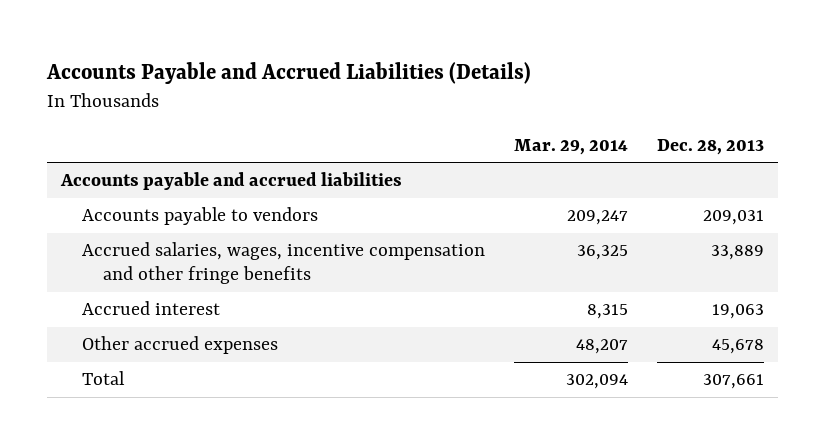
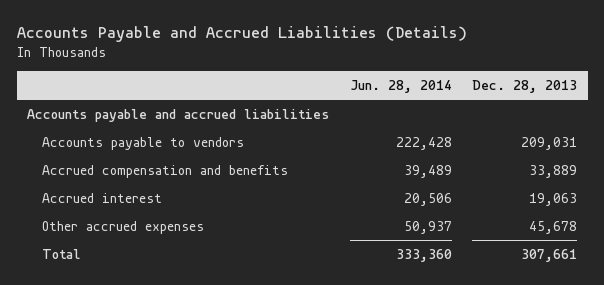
[513,138,628,155] Mar. 29, 2014 -> none
none -> [349,79,452,93] Jun. 28, 2014
[82,242,486,285] Accrued salaries, wages, incentive compensation and other fringe benefits -> [42,164,289,178] Accrued compensation and benefits

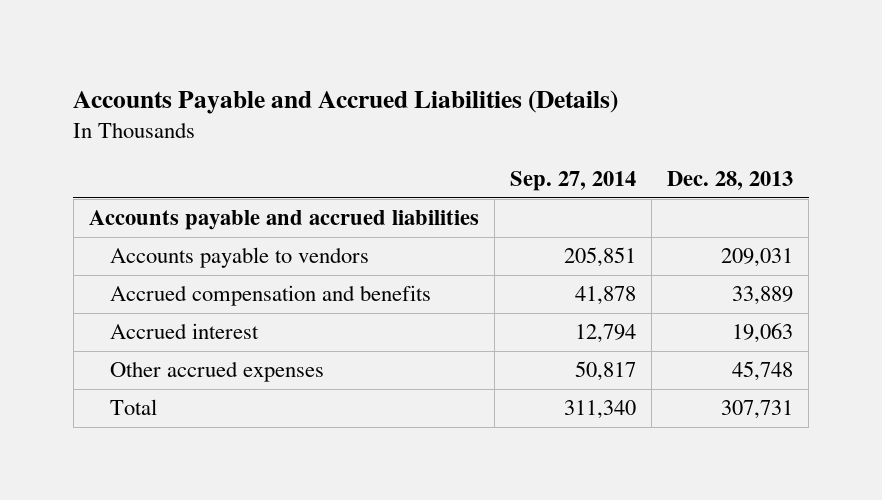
[349,79,452,93] Jun. 28, 2014 -> none
none -> [510,171,637,192] Sep. 27, 2014
[529,220,578,234] 45,678 -> [732,361,794,382] 45,748
[521,248,578,262] 307,661 -> [721,400,794,420] 307,731

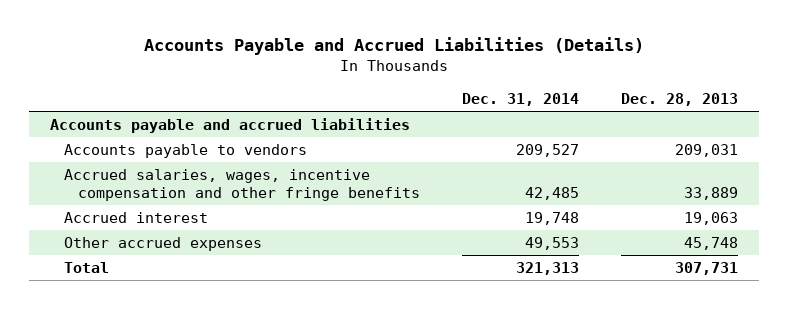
[510,171,637,192] Sep. 27, 2014 -> none
none -> [462,92,580,106] Dec. 31, 2014
[110,285,432,307] Accrued compensation and benefits -> [63,168,421,201] Accrued salaries, wages, incentive compensation and other fringe benefits

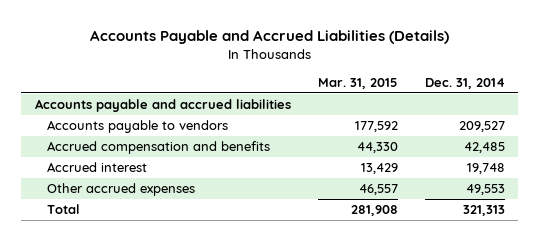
[621,92,739,106] Dec. 28, 2013 -> none
none -> [317,77,398,89] Mar. 31, 2015
[63,168,421,201] Accrued salaries, wages, incentive compensation and other fringe benefits -> [46,140,270,154] Accrued compensation and benefits

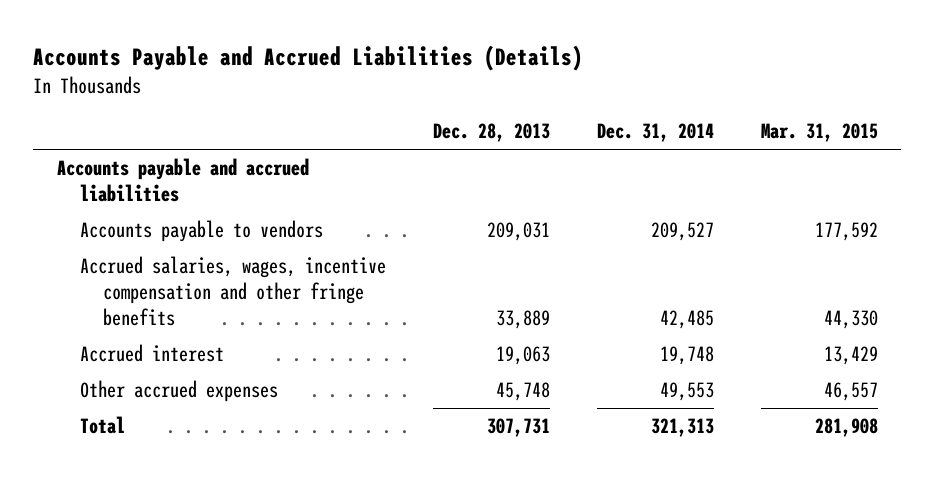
none -> [432,123,550,143] Dec. 28, 2013
[46,140,270,154] Accrued compensation and benefits -> [79,256,386,327] Accrued salaries, wages, incentive compensation and other fringe benefits

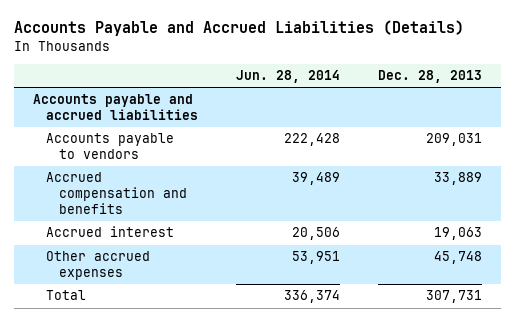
[596,123,714,143] Dec. 31, 2014 -> none
[760,123,878,143] Mar. 31, 2015 -> none
none -> [235,70,340,84] Jun. 28, 2014
[79,256,386,327] Accrued salaries, wages, incentive compensation and other fringe benefits -> [45,172,187,214] Accrued compensation and benefits

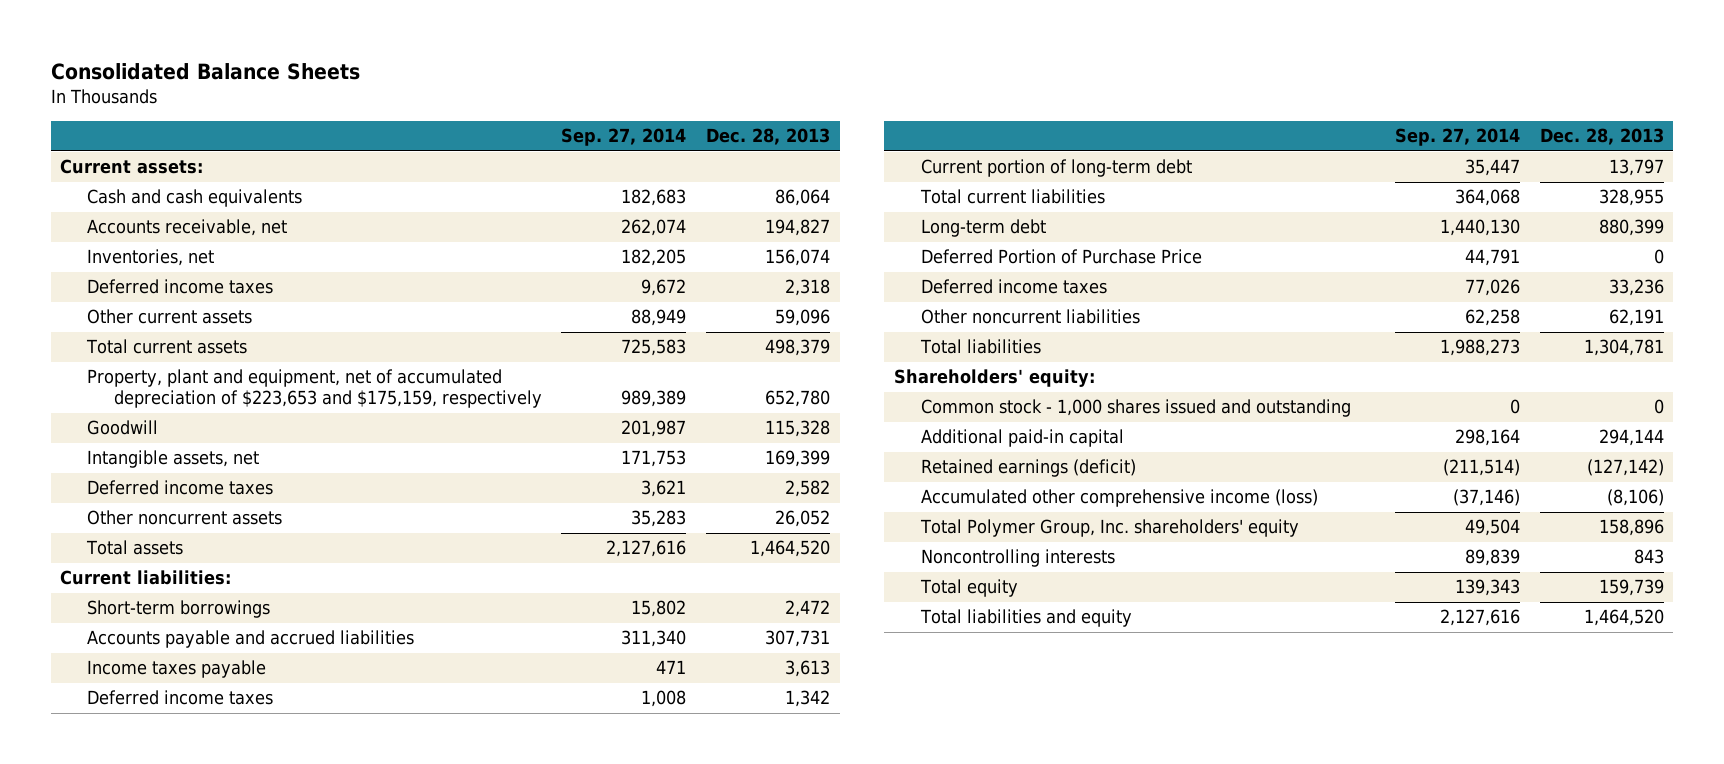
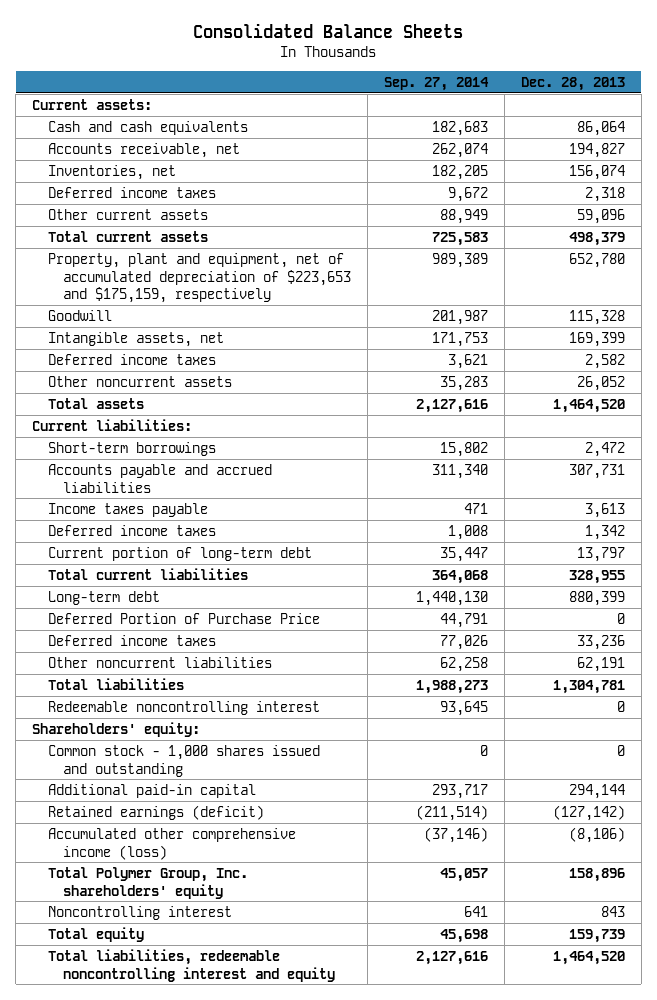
none -> [47,700,320,715] Redeemable noncontrolling interest
[1455,429,1521,447] 298,164 -> [432,783,489,799] 293,717
[1465,519,1521,537] 49,504 -> [440,867,489,882] 45,057
[920,549,1115,568] Noncontrolling interests -> [47,905,232,920] Noncontrolling interest
[1465,549,1521,567] 89,839 -> [464,905,489,917] 641
[1455,579,1521,597] 139,343 -> [440,928,489,943] 45,698
[919,609,1132,628] Total liabilities and equity -> [47,948,336,982] Total liabilities, redeemable noncontrolling interest and equity

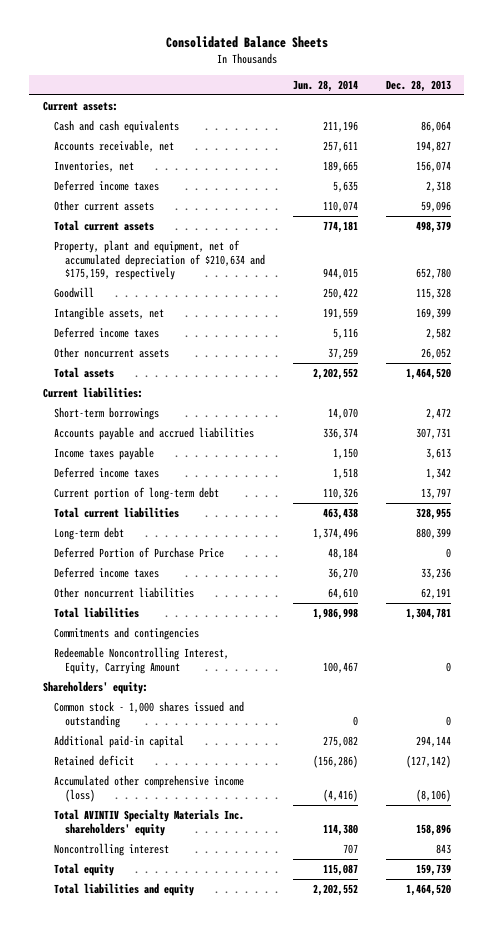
[384,76,490,91] Sep. 27, 2014 -> none
none -> [292,79,358,92] Jun. 28, 2014
[47,252,352,304] Property, plant and equipment, net of accumulated depreciation of $223,653 and $175,159, respectively -> [54,240,265,281] Property, plant and equipment, net of accumulated depreciation of $210,634 and $175,159, respectively
none -> [54,627,200,641] Commitments and contingencies
[47,700,320,715] Redeemable noncontrolling interest -> [54,647,230,674] Redeemable Noncontrolling Interest, Equity, Carrying Amount
[47,804,264,820] Retained earnings (deficit) -> [54,755,135,767] Retained deficit
[47,866,248,899] Total Polymer Group, Inc. shareholders' equity -> [54,809,245,836] Total AVINTIV Specialty Materials Inc. shareholders' equity
[47,948,336,982] Total liabilities, redeemable noncontrolling interest and equity -> [54,883,195,897] Total liabilities and equity

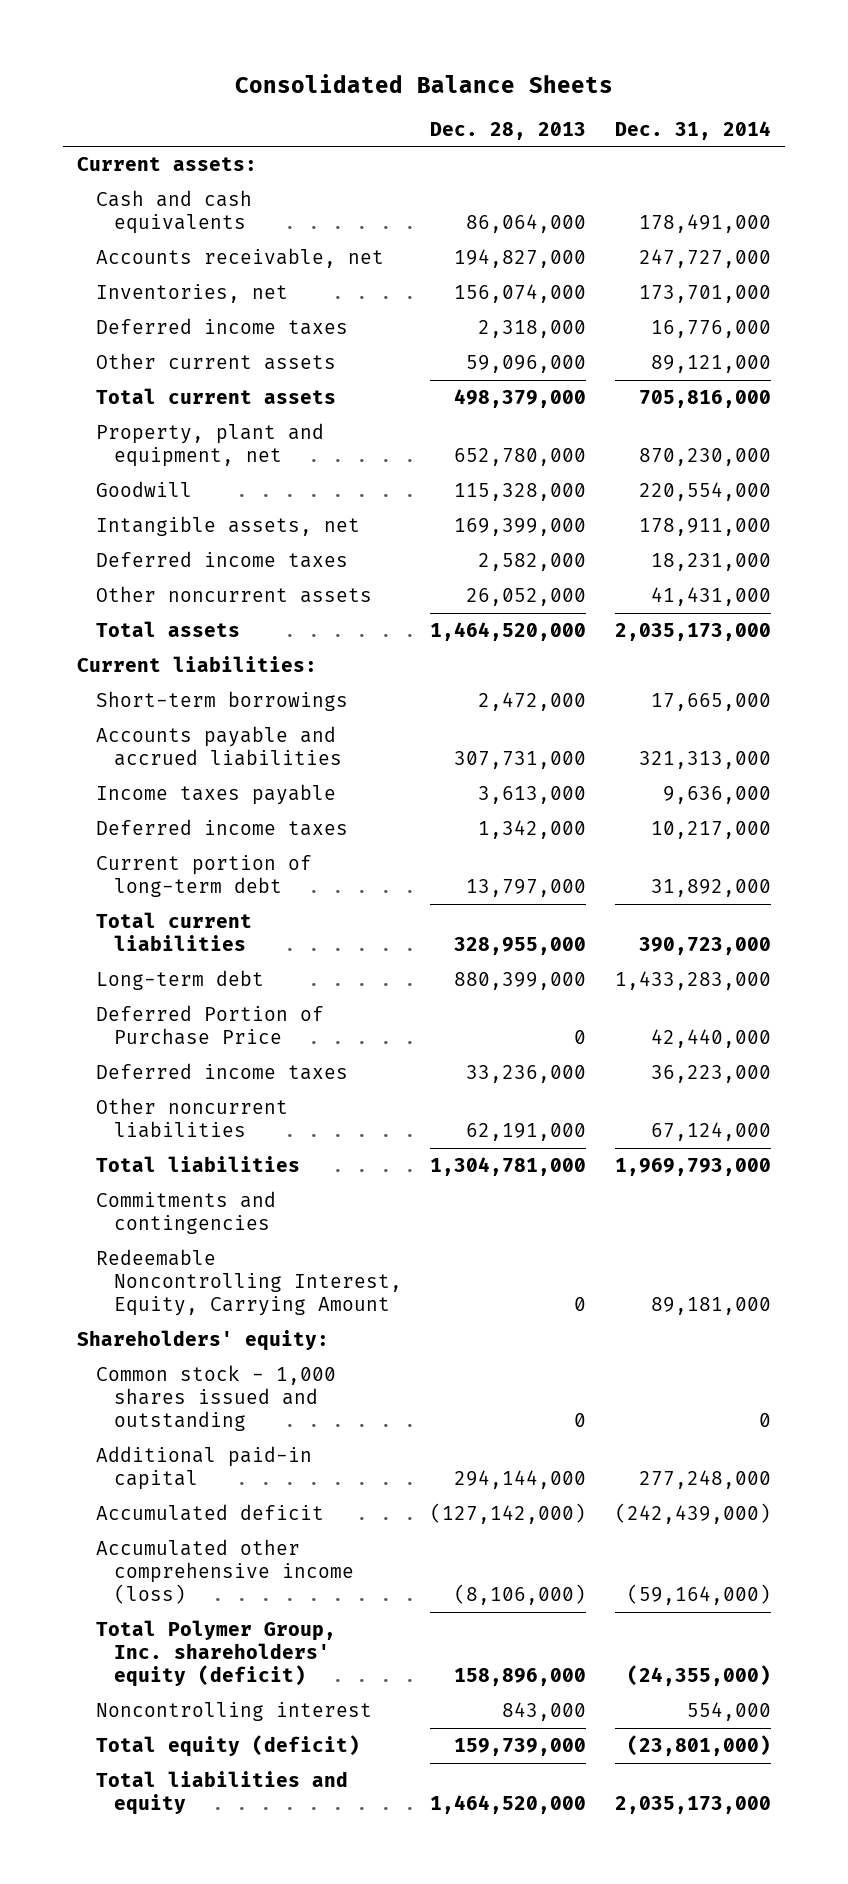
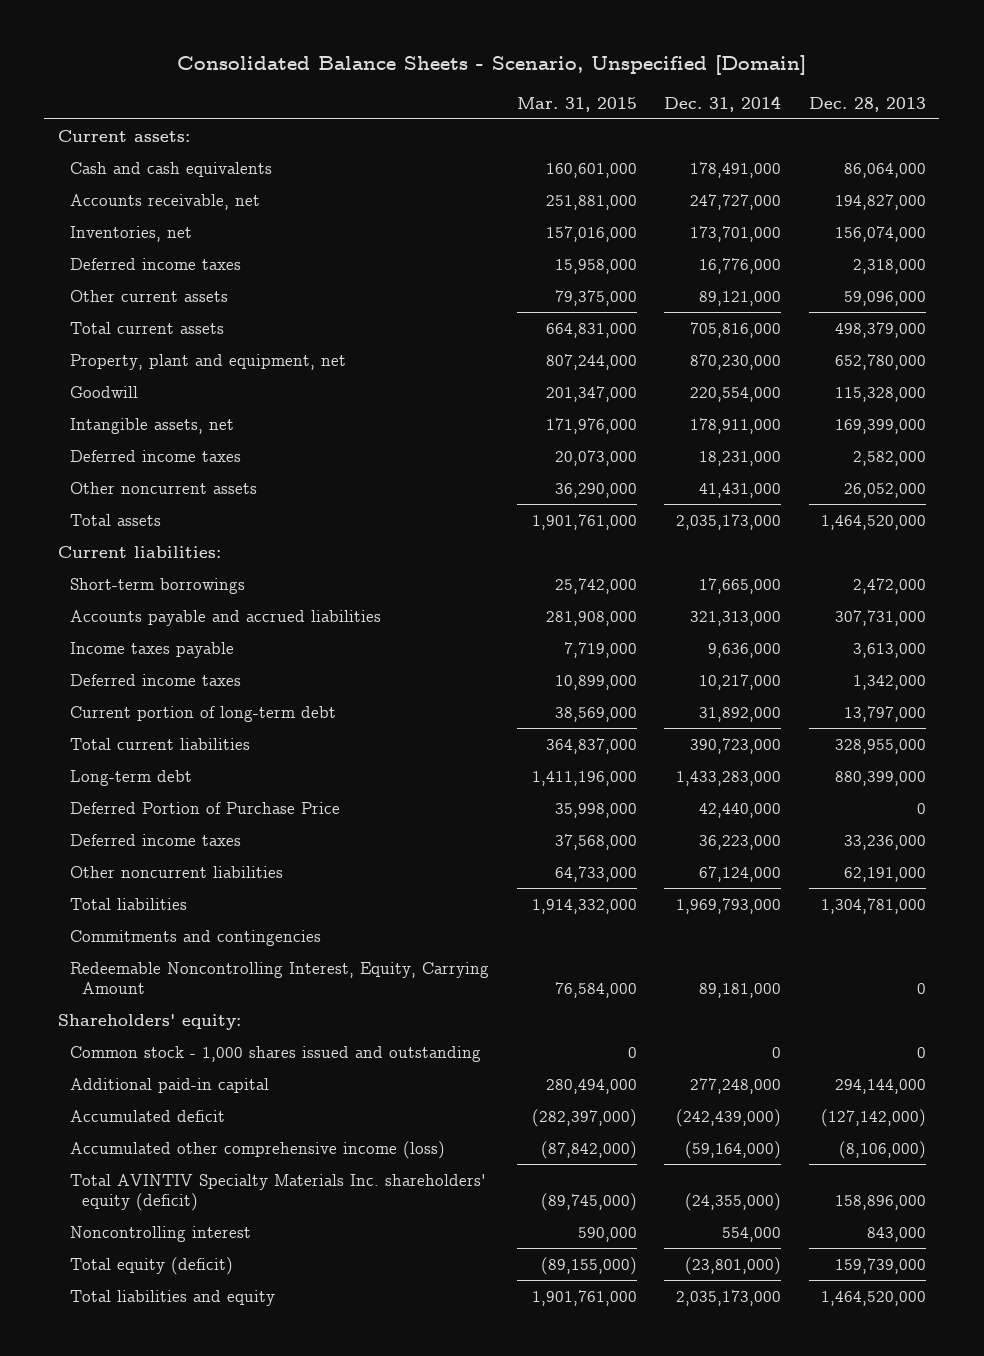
[234,73,613,93] Consolidated Balance Sheets -> [176,55,806,76] Consolidated Balance Sheets - Scenario, Unspecified [Domain]
none -> [516,96,637,112] Mar. 31, 2015
[95,1619,336,1688] Total Polymer Group, Inc. shareholders' equity (deficit) -> [70,1173,487,1212] Total AVINTIV Specialty Materials Inc. shareholders' equity (deficit)

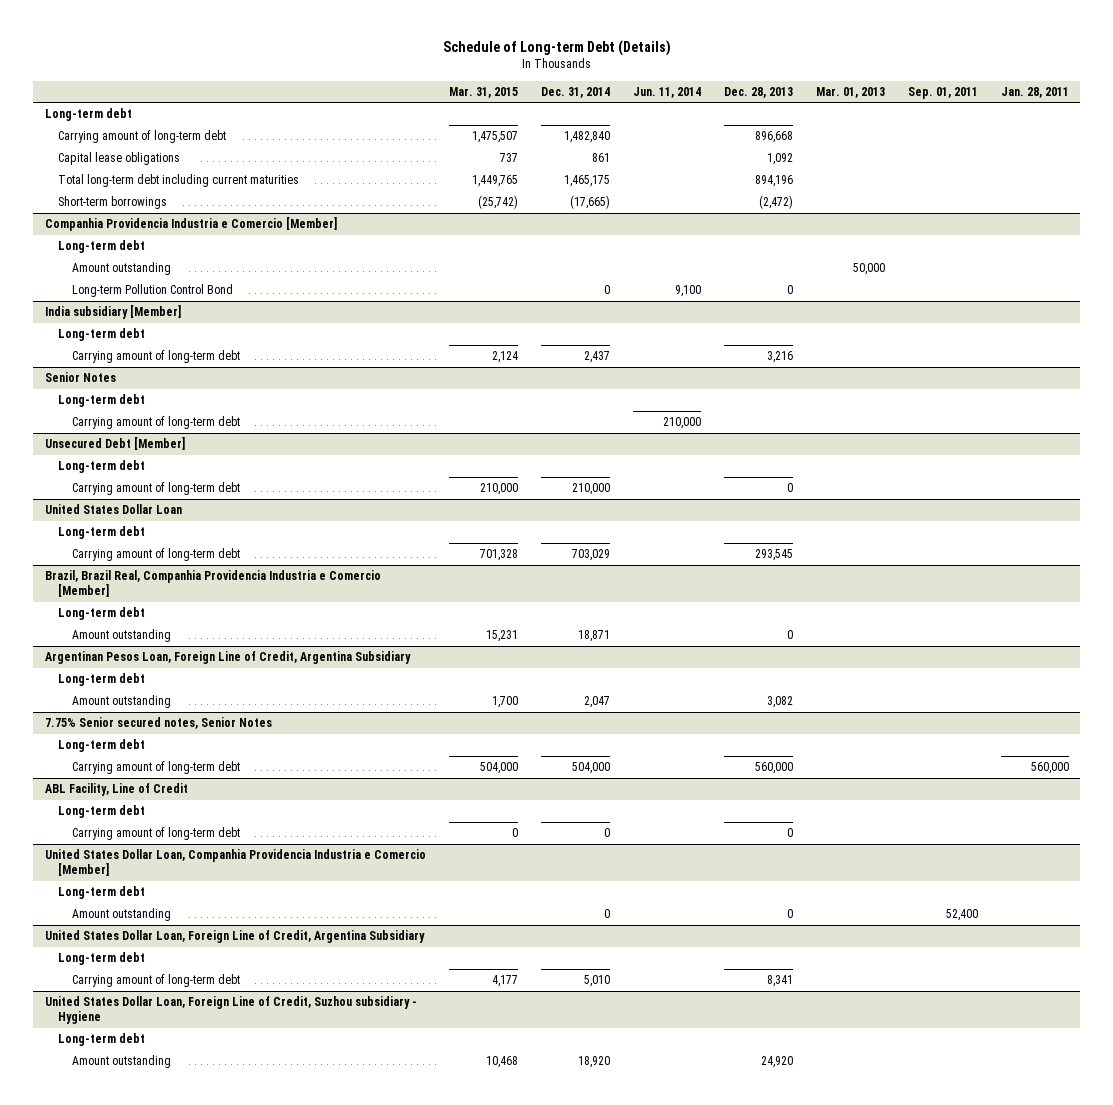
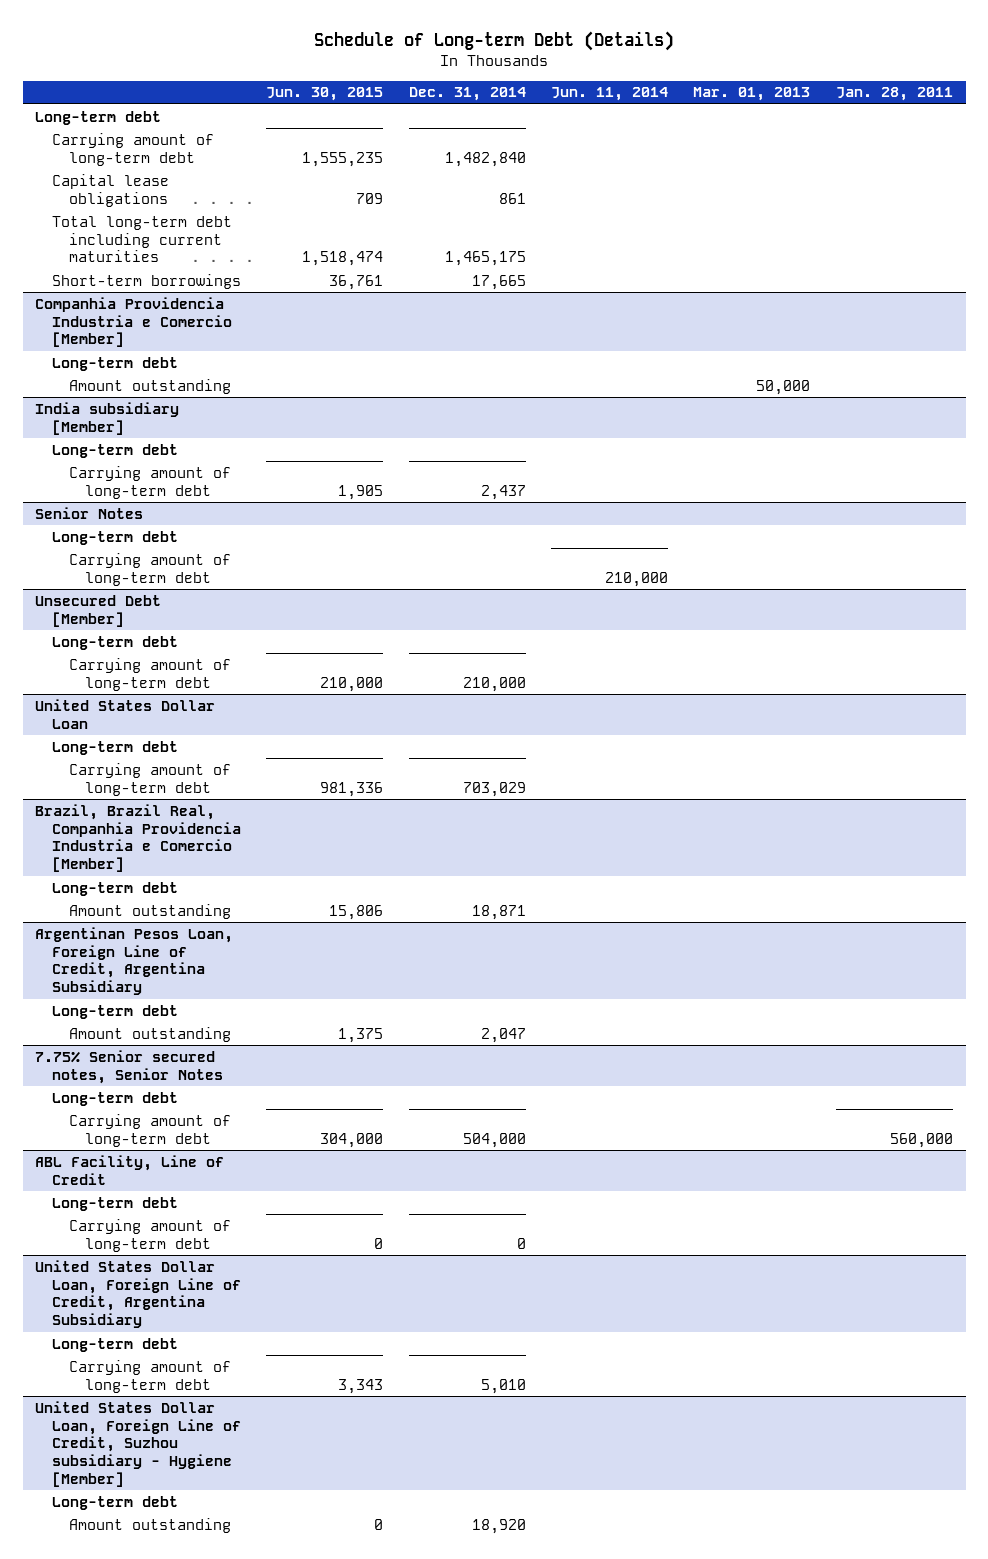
[448,86,518,98] Mar. 31, 2015 -> none
[723,86,793,98] Dec. 28, 2013 -> none
[907,86,978,99] Sep. 01, 2011 -> none
none -> [266,87,384,102] Jun. 30, 2015
[569,195,610,210] (17,665) -> [471,274,526,290] 17,665
[71,284,233,298] Long-term Pollution Control Bond -> none
[44,849,426,877] United States Dollar Loan, Companhia Providencia Industria e Comercio [Member] -> none
[58,886,146,900] Long-term debt -> none
[71,908,171,922] Amount outstanding -> none
[44,996,417,1025] United States Dollar Loan, Foreign Line of Credit, Suzhou subsidiary - Hygiene -> [35,1400,241,1488] United States Dollar Loan, Foreign Line of Credit, Suzhou subsidiary - Hygiene [Member]

